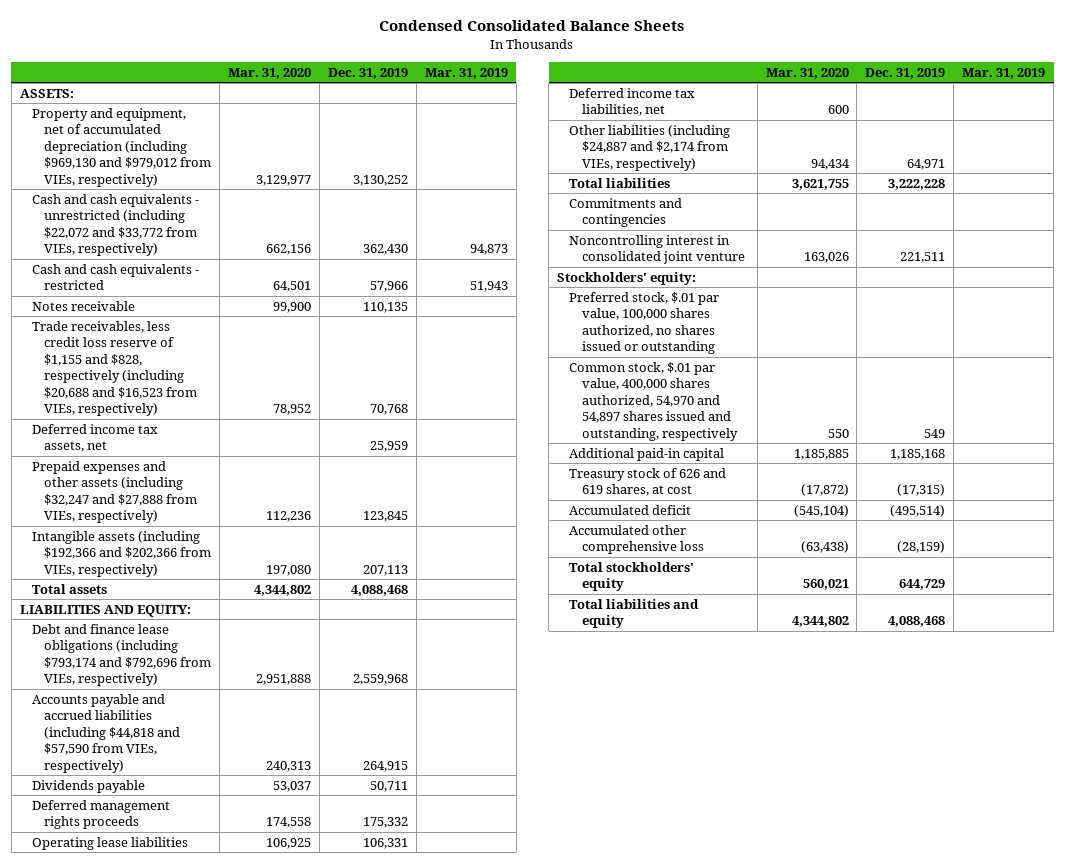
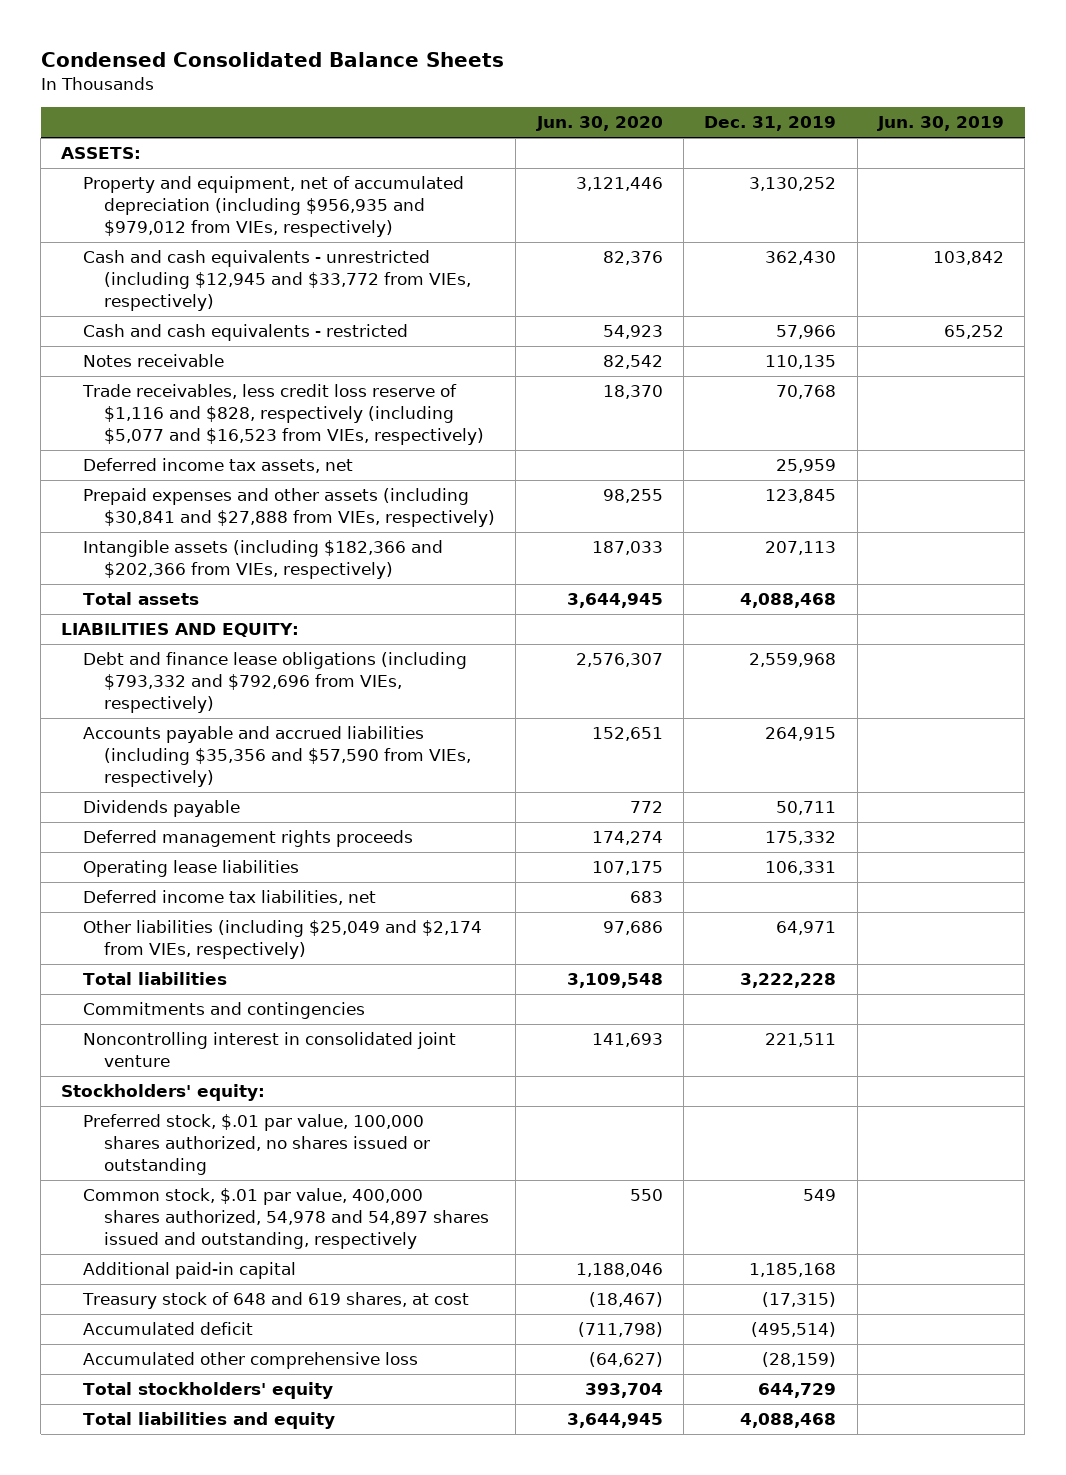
[228,67,312,79] Mar. 31, 2020 -> none
[424,67,508,79] Mar. 31, 2019 -> none
none -> [535,116,663,132] Jun. 30, 2020
none -> [877,116,1005,132] Jun. 30, 2019
[32,107,212,187] Property and equipment, net of accumulated depreciation (including $969,130 and $979,012 from VIEs, respectively) -> [82,176,464,237] Property and equipment, net of accumulated depreciation (including $956,935 and $979,012 from VIEs, respectively)
[32,193,200,257] Cash and cash equivalents - unrestricted (including $22,072 and $33,772 from VIEs, respectively) -> [82,250,471,311] Cash and cash equivalents - unrestricted (including $12,945 and $33,772 from VIEs, respectively)
[32,320,198,417] Trade receivables, less credit loss reserve of $1,155 and $828, respectively (including $20,688 and $16,523 from VIEs, respectively) -> [81,384,484,445] Trade receivables, less credit loss reserve of $1,116 and $828, respectively (including $5,077 and $16,523 from VIEs, respectively)
[32,460,198,524] Prepaid expenses and other assets (including $32,247 and $27,888 from VIEs, respectively) -> [82,488,495,528] Prepaid expenses and other assets (including $30,841 and $27,888 from VIEs, respectively)
[32,530,212,577] Intangible assets (including $192,366 and $202,366 from VIEs, respectively) -> [82,540,443,580] Intangible assets (including $182,366 and $202,366 from VIEs, respectively)
[32,623,212,687] Debt and finance lease obligations (including $793,174 and $792,696 from VIEs, respectively) -> [82,652,467,713] Debt and finance lease obligations (including $793,332 and $792,696 from VIEs, respectively)
[32,693,181,773] Accounts payable and accrued liabilities (including $44,818 and $57,590 from VIEs, respectively) -> [82,726,471,787] Accounts payable and accrued liabilities (including $35,356 and $57,590 from VIEs, respectively)
[569,124,731,171] Other liabilities (including $24,887 and $2,174 from VIEs, respectively) -> [82,920,482,960] Other liabilities (including $25,049 and $2,174 from VIEs, respectively)
[569,361,738,441] Common stock, $.01 par value, 400,000 shares authorized, 54,970 and 54,897 shares issued and outstanding, respectively -> [82,1188,489,1249] Common stock, $.01 par value, 400,000 shares authorized, 54,978 and 54,897 shares issued and outstanding, respectively
[569,467,727,497] Treasury stock of 626 and 619 shares, at cost -> [81,1292,469,1310] Treasury stock of 648 and 619 shares, at cost

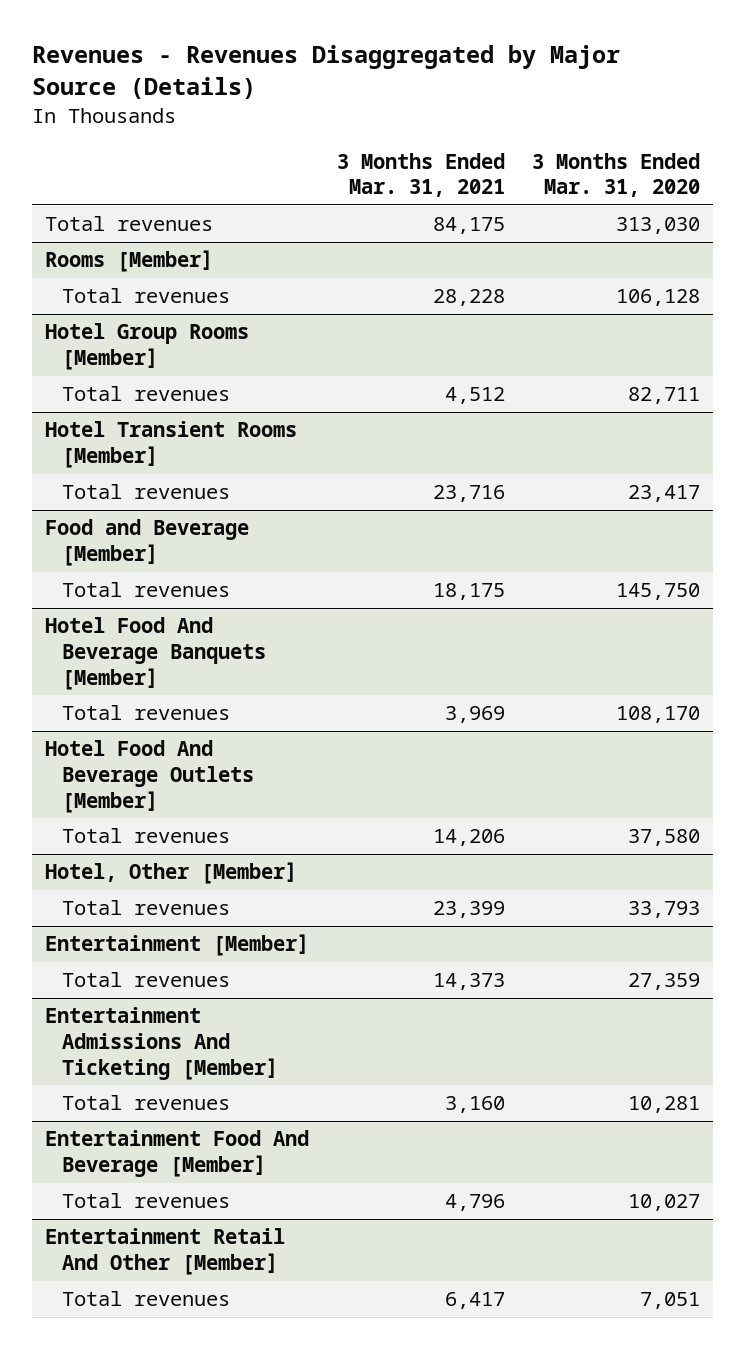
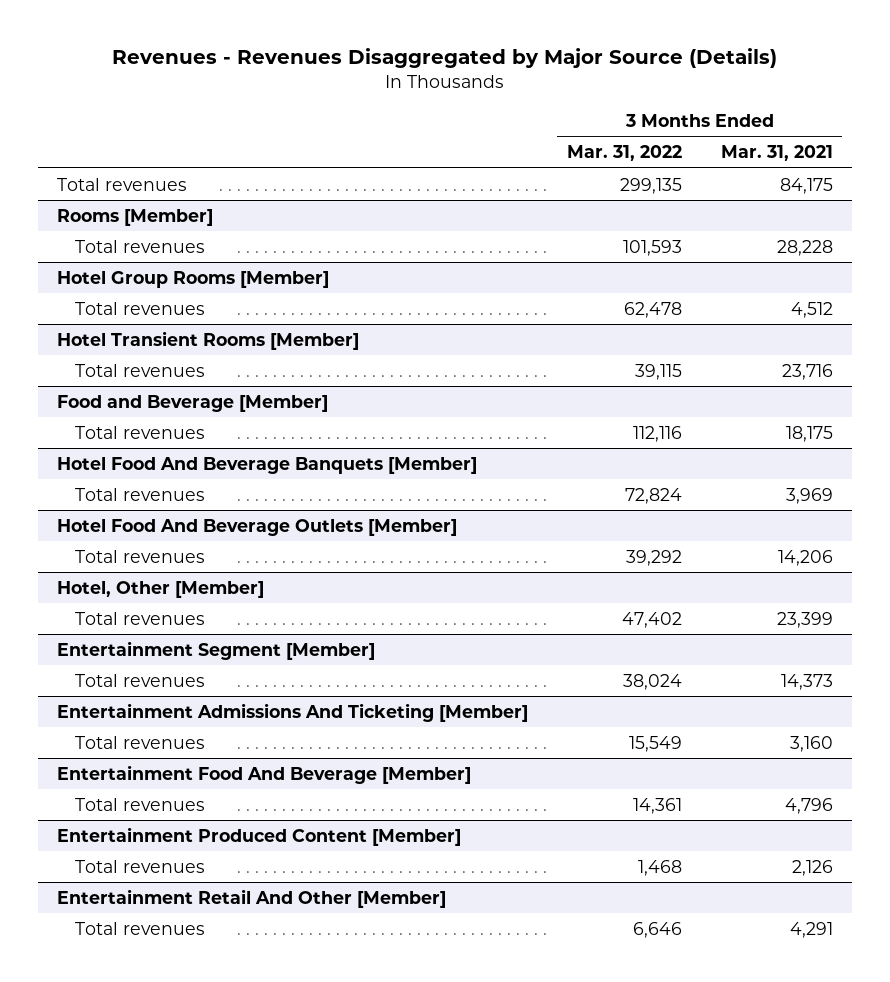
[531,152,700,198] 3 Months Ended Mar. 31, 2020 -> none
none -> [566,145,682,162] Mar. 31, 2022
[45,934,310,957] Entertainment [Member] -> [57,640,376,660] Entertainment Segment [Member]
none -> [57,826,462,846] Entertainment Produced Content [Member]
none -> [75,859,206,873] Total revenues
[444,1292,505,1310] 6,417 -> [789,921,833,938] 4,291

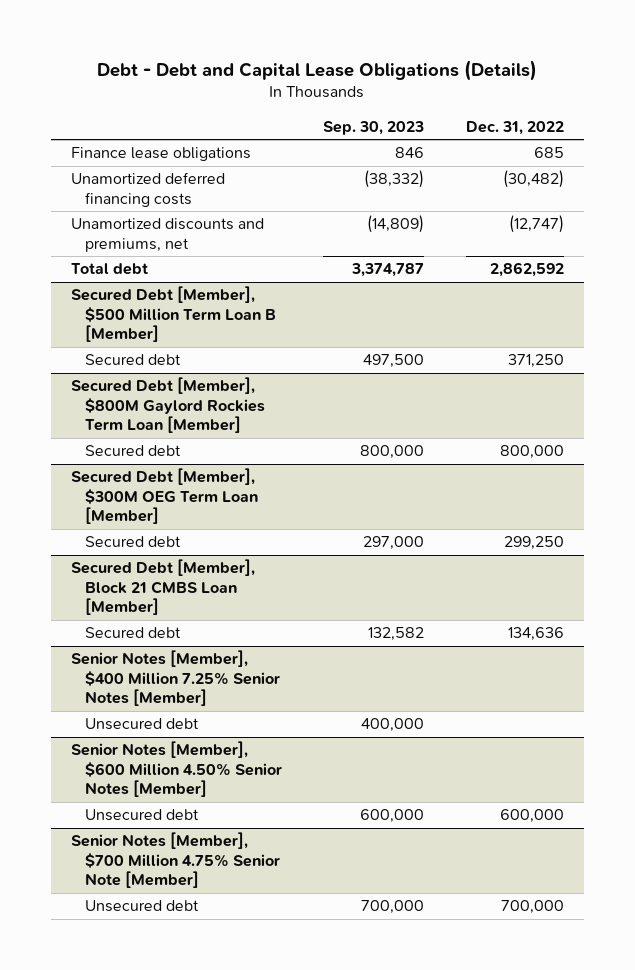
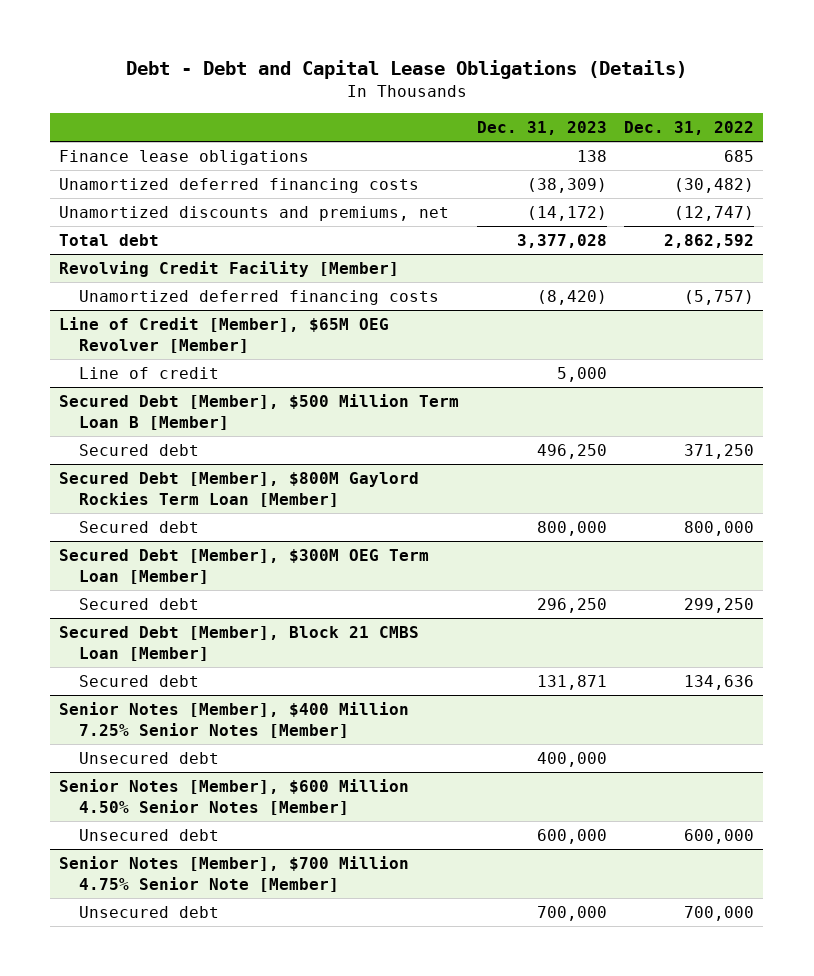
[323,120,425,135] Sep. 30, 2023 -> none
none -> [476,121,607,136] Dec. 31, 2023
none -> [59,261,400,278] Revolving Credit Facility [Member]
none -> [79,290,440,306] Unamortized deferred financing costs
none -> [59,317,390,353] Line of Credit [Member], $65M OEG Revolver [Member]
none -> [79,367,220,380] Line of credit

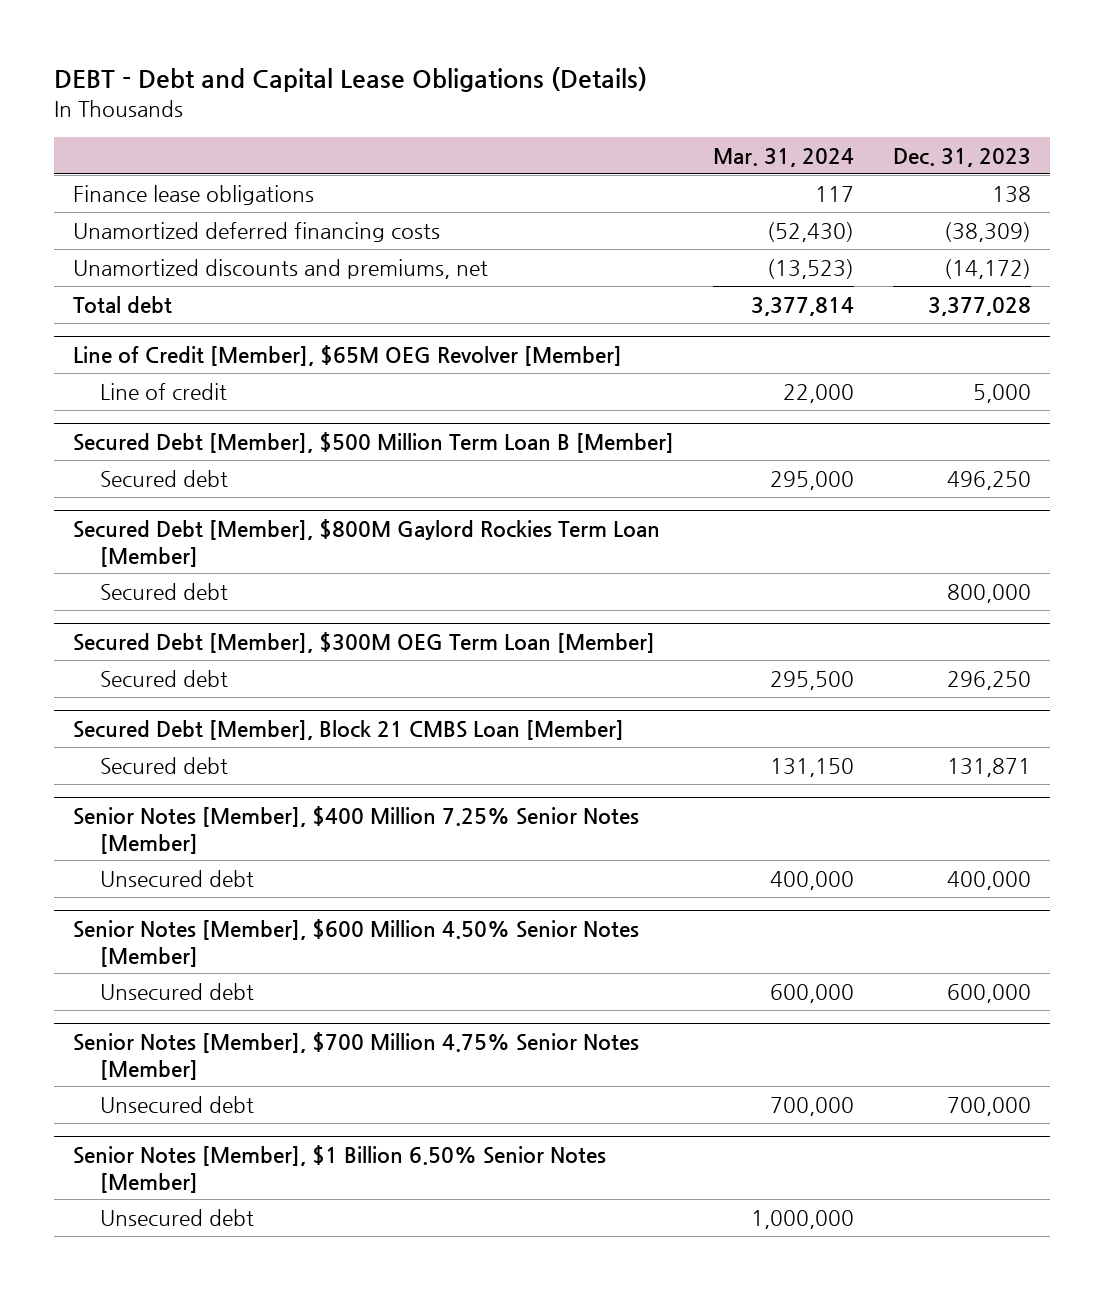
[125,60,687,80] Debt - Debt and Capital Lease Obligations (Details) -> [54,67,648,93] DEBT - Debt and Capital Lease Obligations (Details)
[624,121,755,136] Dec. 31, 2022 -> none
none -> [712,147,854,167] Mar. 31, 2024
[59,261,400,278] Revolving Credit Facility [Member] -> none
[79,290,440,306] Unamortized deferred financing costs -> none
[59,856,410,892] Senior Notes [Member], $700 Million 4.75% Senior Note [Member] -> [73,1032,640,1080] Senior Notes [Member], $700 Million 4.75% Senior Notes [Member]
none -> [73,1145,607,1193] Senior Notes [Member], $1 Billion 6.50% Senior Notes [Member]
none -> [99,1208,254,1226] Unsecured debt

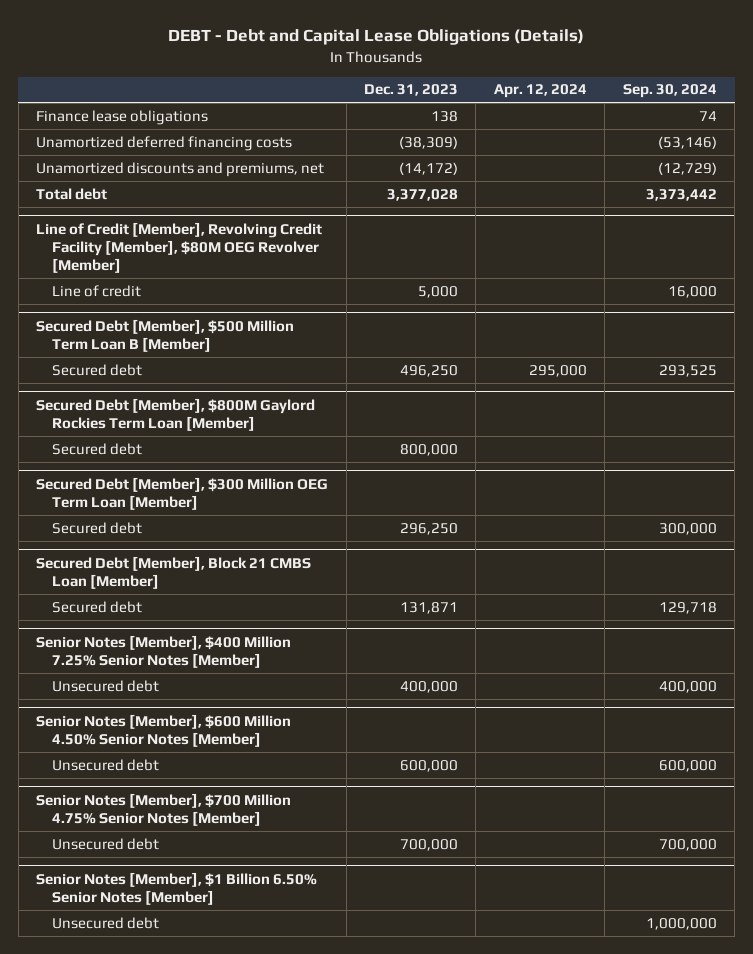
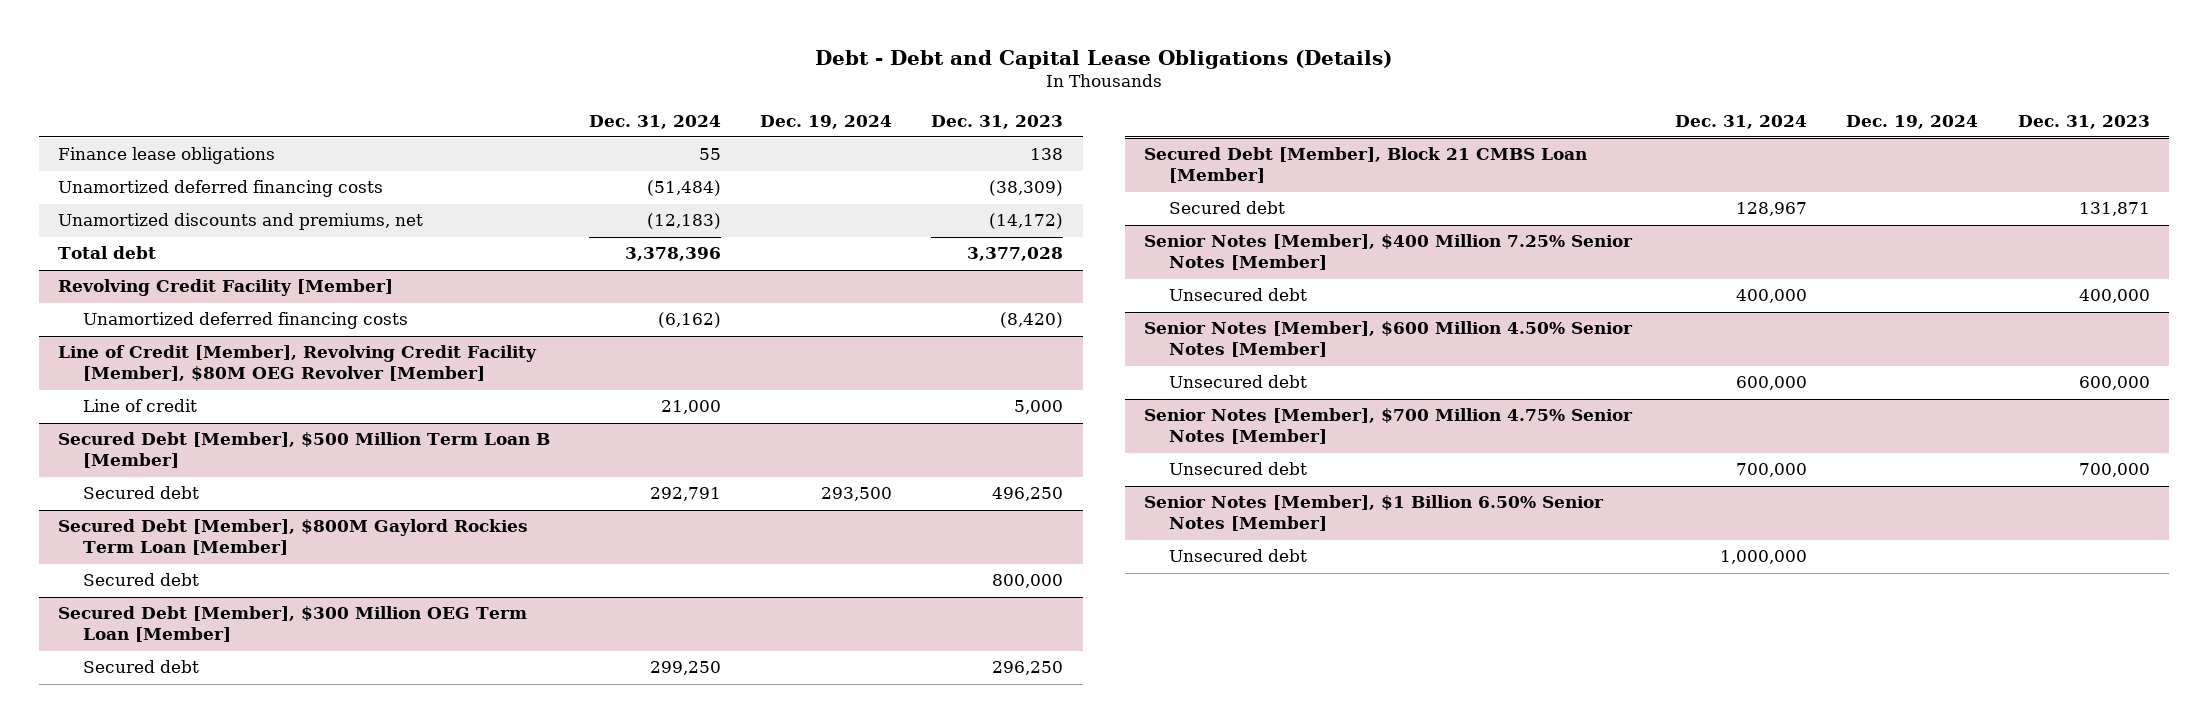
[168,29,585,46] DEBT - Debt and Capital Lease Obligations (Details) -> [814,49,1392,69] Debt - Debt and Capital Lease Obligations (Details)
[493,84,587,99] Apr. 12, 2024 -> none
[622,84,717,99] Sep. 30, 2024 -> none
none -> [589,114,722,129] Dec. 31, 2024
none -> [760,114,893,129] Dec. 19, 2024
none -> [58,279,394,297] Revolving Credit Facility [Member]
none -> [82,312,408,330] Unamortized deferred financing costs

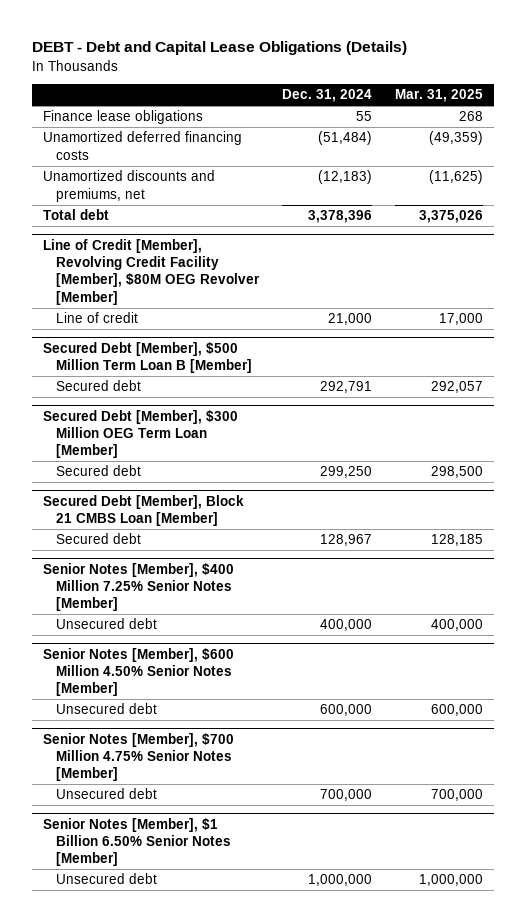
[814,49,1392,69] Debt - Debt and Capital Lease Obligations (Details) -> [31,41,407,56] DEBT - Debt and Capital Lease Obligations (Details)
[760,114,893,129] Dec. 19, 2024 -> none
[931,114,1064,129] Dec. 31, 2023 -> none
none -> [394,89,483,103] Mar. 31, 2025
[58,279,394,297] Revolving Credit Facility [Member] -> none
[82,312,408,330] Unamortized deferred financing costs -> none
[58,519,529,556] Secured Debt [Member], $800M Gaylord Rockies Term Loan [Member] -> none
[82,573,199,587] Secured debt -> none

